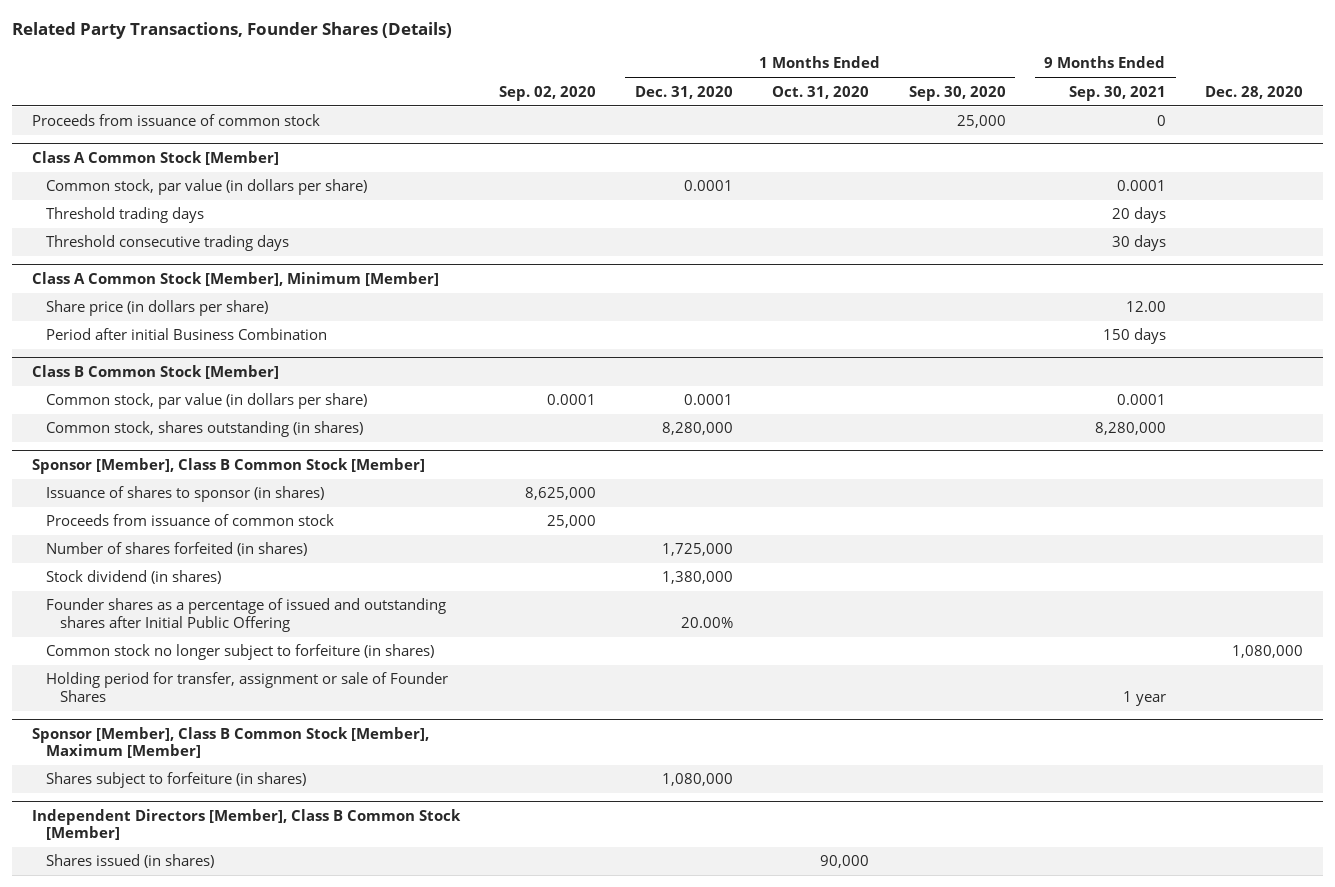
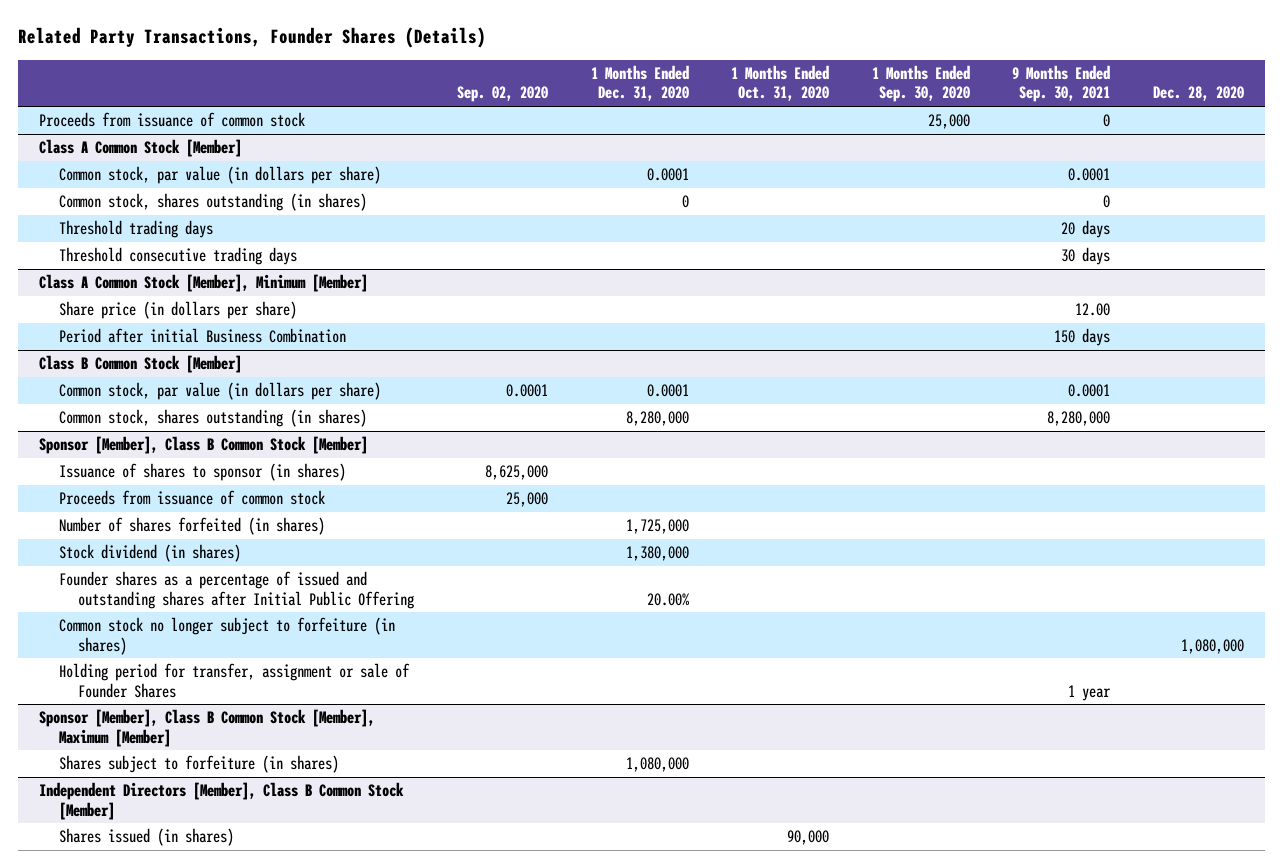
none -> [58,193,367,212] Common stock, shares outstanding (in shares)

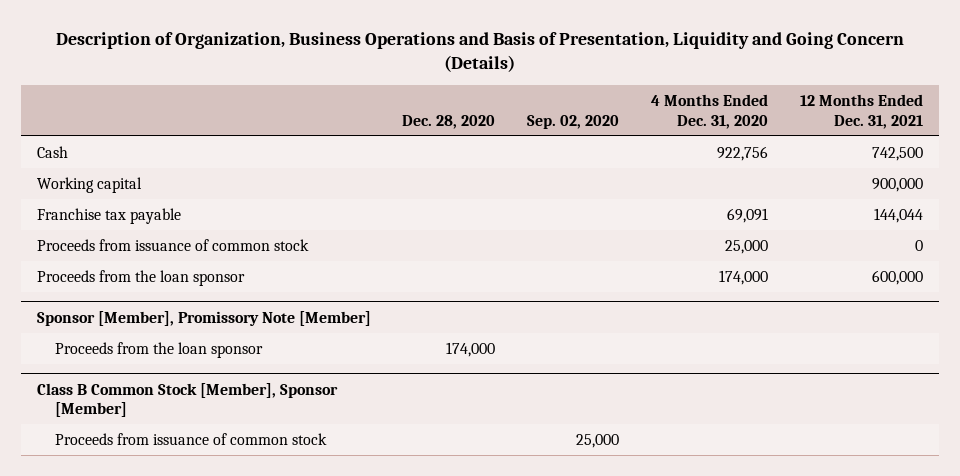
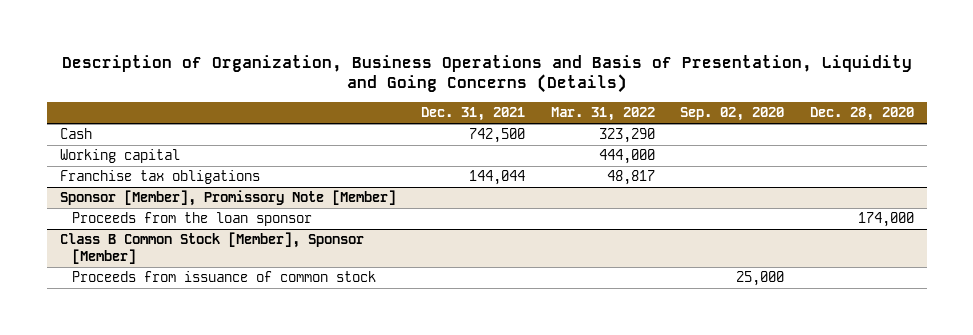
[55,32,904,73] Description of Organization, Business Operations and Basis of Presentation, Liquidity and Going Concern (Details) -> [61,54,912,94] Description of Organization, Business Operations and Basis of Presentation, Liquidity and Going Concerns (Details)
[651,94,769,129] 4 Months Ended Dec. 31, 2020 -> none
[800,94,924,129] 12 Months Ended Dec. 31, 2021 -> none
none -> [421,107,526,122] Dec. 31, 2021
none -> [550,107,655,122] Mar. 31, 2022
[36,238,309,251] Proceeds from issuance of common stock -> none
[36,269,245,286] Proceeds from the loan sponsor -> none
[36,207,181,224] Franchise tax payable -> [59,170,260,185] Franchise tax obligations

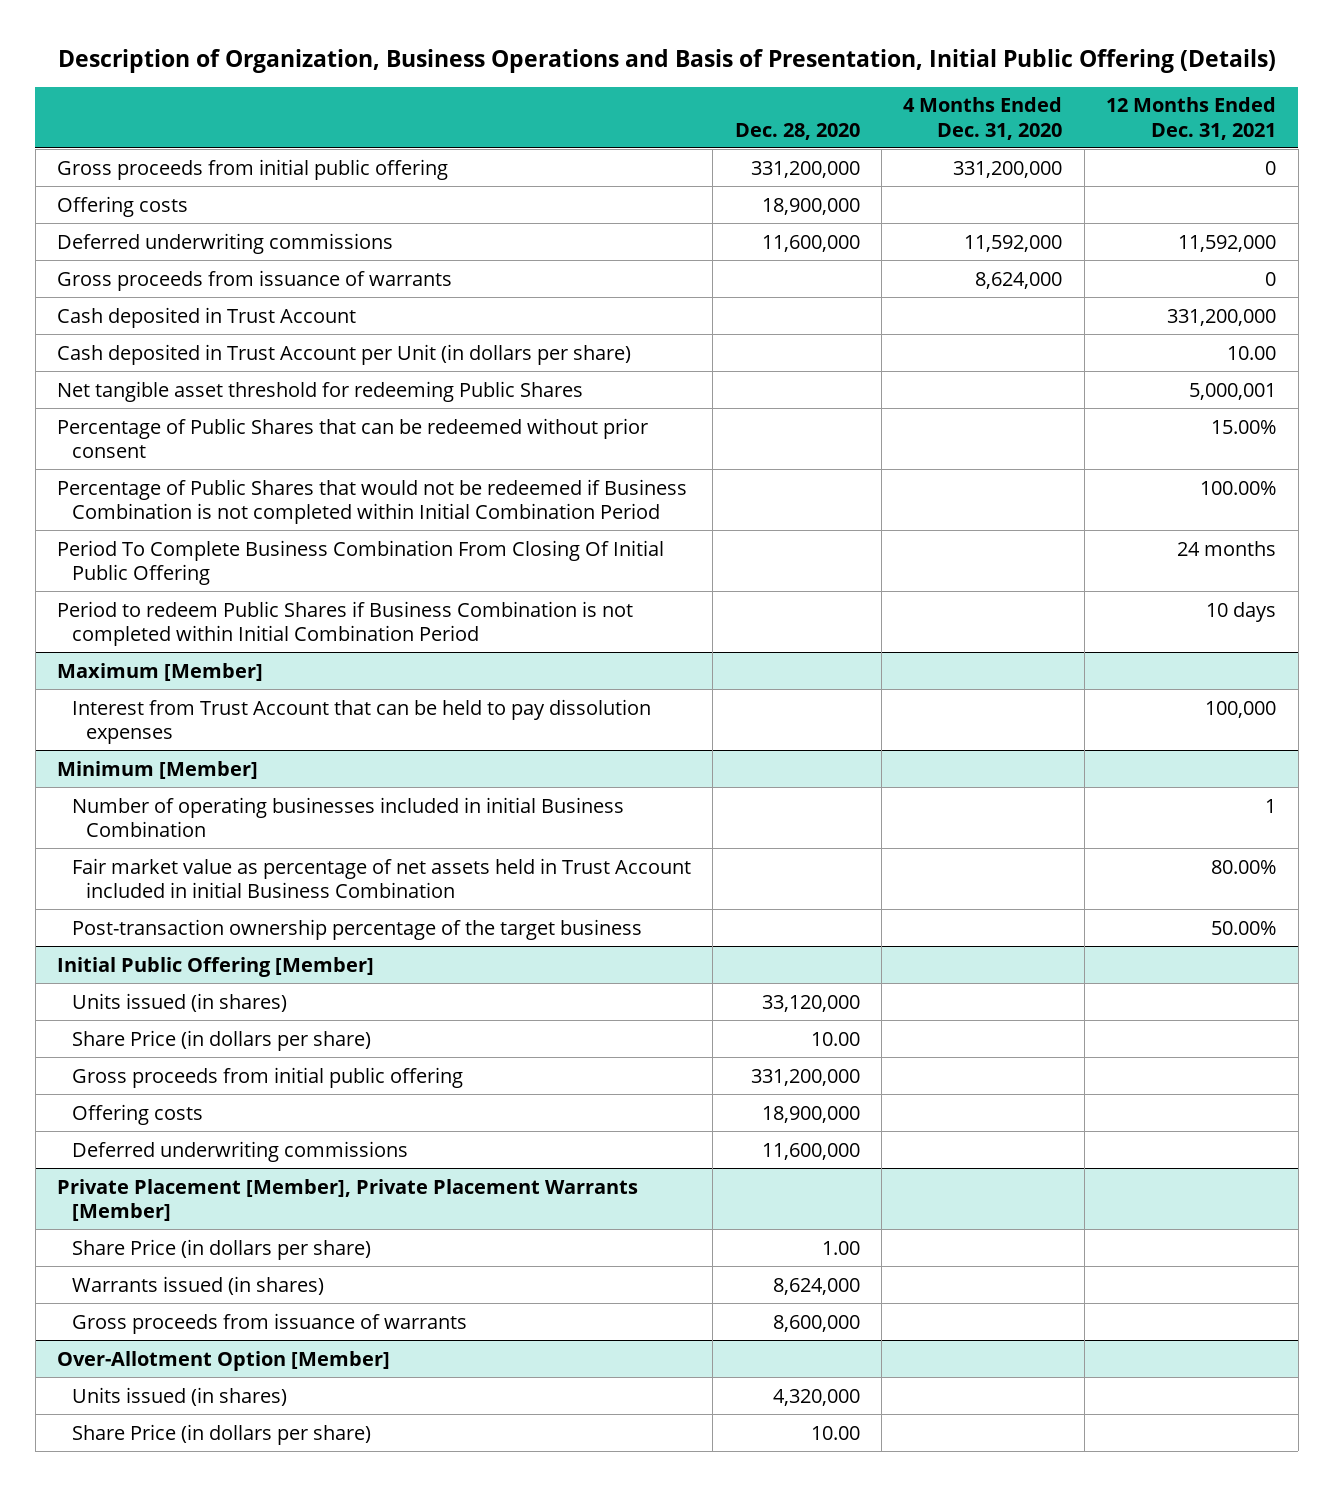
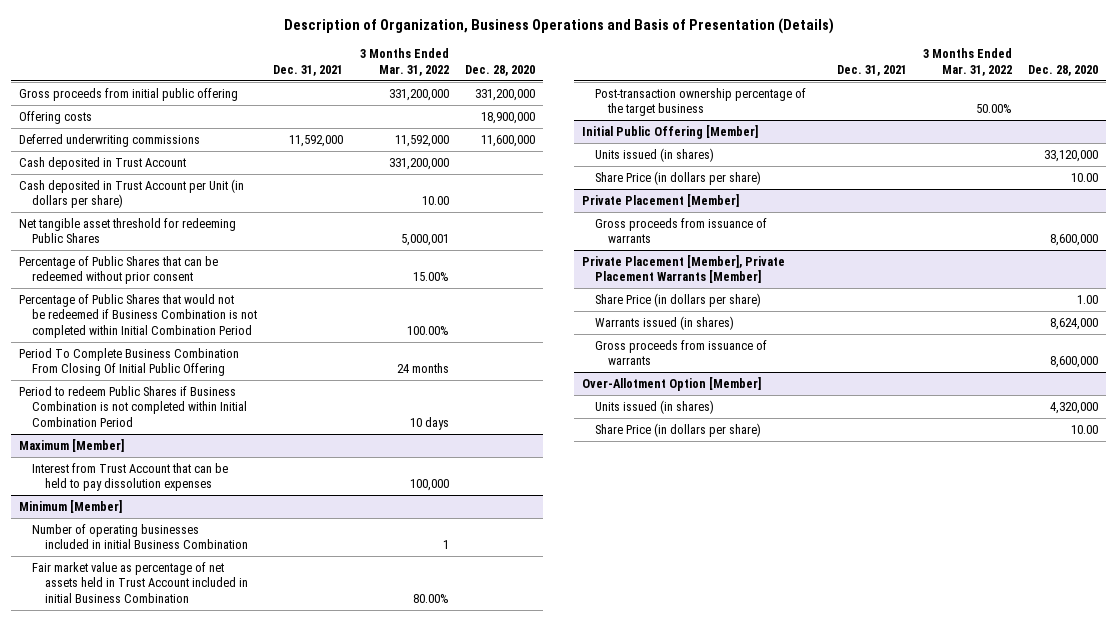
[57,48,1276,73] Description of Organization, Business Operations and Basis of Presentation, Initial Public Offering (Details) -> [283,18,834,35] Description of Organization, Business Operations and Basis of Presentation (Details)
[903,97,1063,140] 4 Months Ended Dec. 31, 2020 -> none
[1106,97,1277,140] 12 Months Ended Dec. 31, 2021 -> none
none -> [273,65,344,77] Dec. 31, 2021
none -> [359,48,449,77] 3 Months Ended Mar. 31, 2022
[57,269,453,291] Gross proceeds from issuance of warrants -> none
[71,1066,463,1088] Gross proceeds from initial public offering -> none
[71,1103,203,1125] Offering costs -> none
[71,1140,408,1162] Deferred underwriting commissions -> none
none -> [582,193,740,207] Private Placement [Member]
none -> [595,217,768,244] Gross proceeds from issuance of warrants

